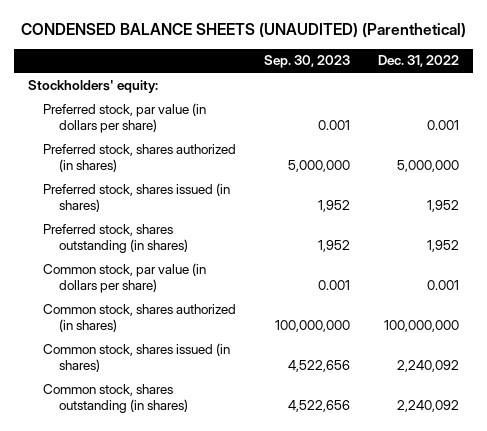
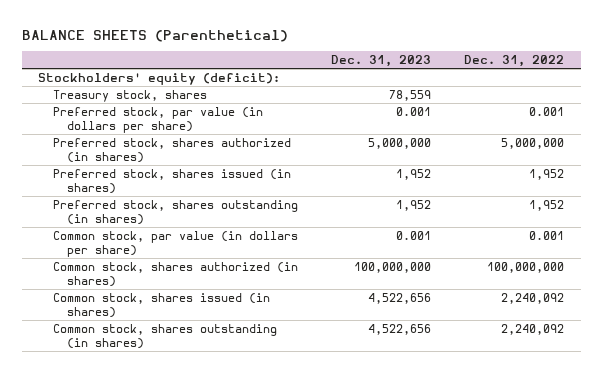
[20,23,466,39] CONDENSED BALANCE SHEETS (UNAUDITED) (Parenthetical) -> [21,29,288,42] BALANCE SHEETS (Parenthetical)
[264,55,351,69] Sep. 30, 2023 -> none
none -> [330,54,431,67] Dec. 31, 2023
[28,79,159,93] Stockholders' equity: -> [38,72,281,85] Stockholders' equity (deficit):
none -> [52,89,207,102] Treasury stock, shares

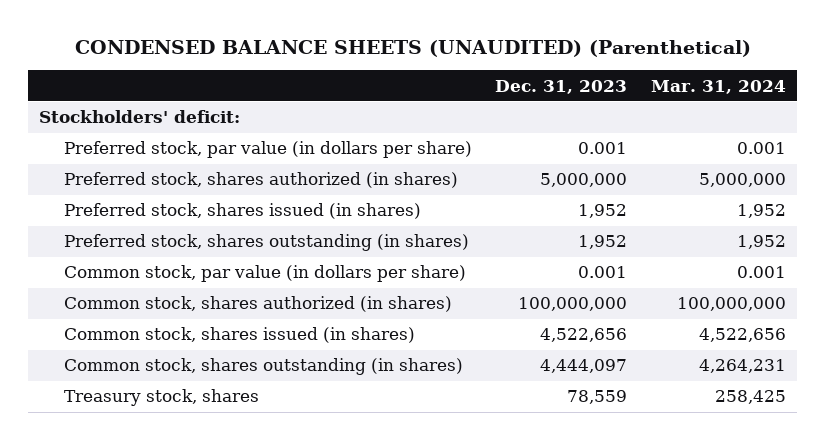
[21,29,288,42] BALANCE SHEETS (Parenthetical) -> [74,39,751,57] CONDENSED BALANCE SHEETS (UNAUDITED) (Parenthetical)
[464,54,565,67] Dec. 31, 2022 -> none
none -> [650,79,786,94] Mar. 31, 2024
[38,72,281,85] Stockholders' equity (deficit): -> [39,110,241,124] Stockholders' deficit:
[367,323,431,335] 4,522,656 -> [540,359,628,374] 4,444,097
[52,89,207,102] Treasury stock, shares -> [64,389,260,407] Treasury stock, shares

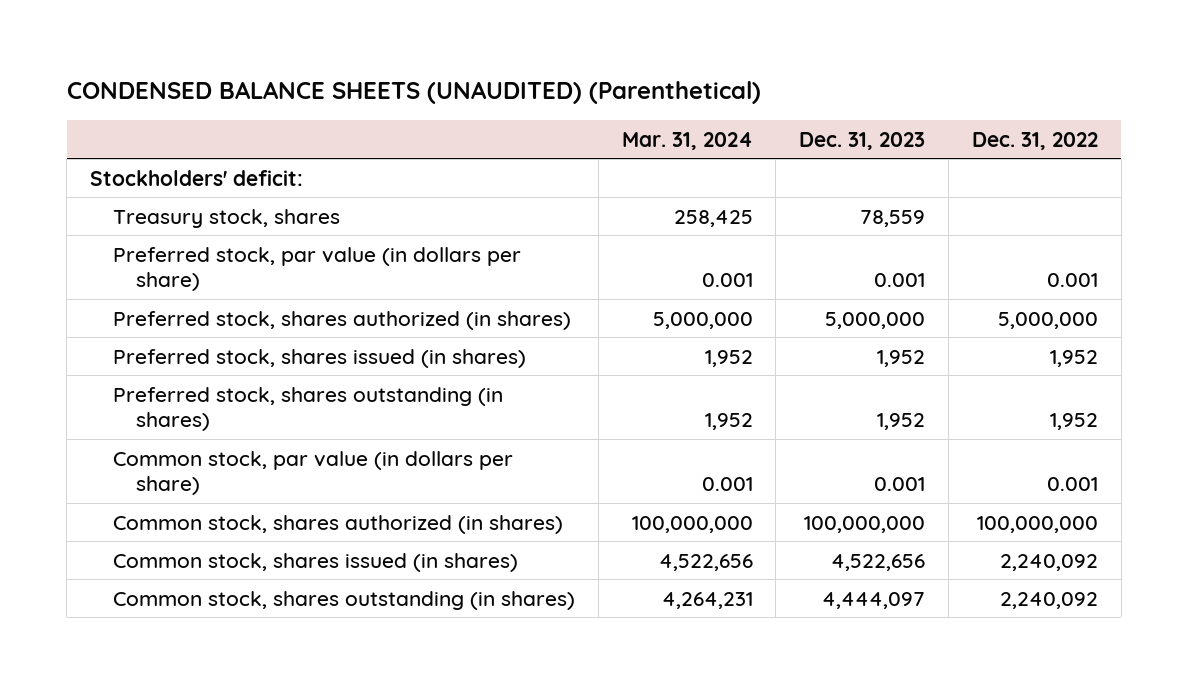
none -> [971,131,1098,150] Dec. 31, 2022
[64,389,260,407] Treasury stock, shares -> [112,208,340,228] Treasury stock, shares

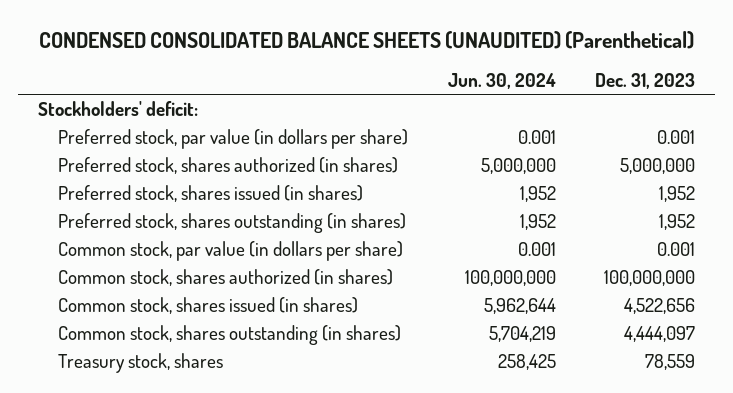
[66,81,761,105] CONDENSED BALANCE SHEETS (UNAUDITED) (Parenthetical) -> [39,30,695,49] CONDENSED CONSOLIDATED BALANCE SHEETS (UNAUDITED) (Parenthetical)
[621,131,753,150] Mar. 31, 2024 -> none
[971,131,1098,150] Dec. 31, 2022 -> none
none -> [447,73,556,90] Jun. 30, 2024
[112,208,340,228] Treasury stock, shares -> [58,352,224,373] Treasury stock, shares

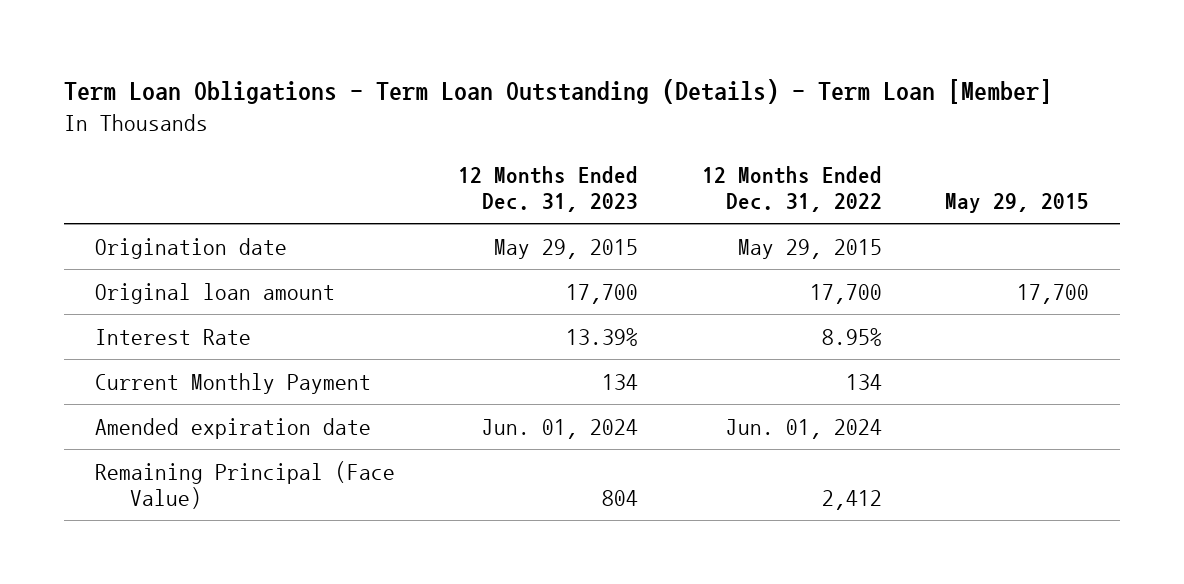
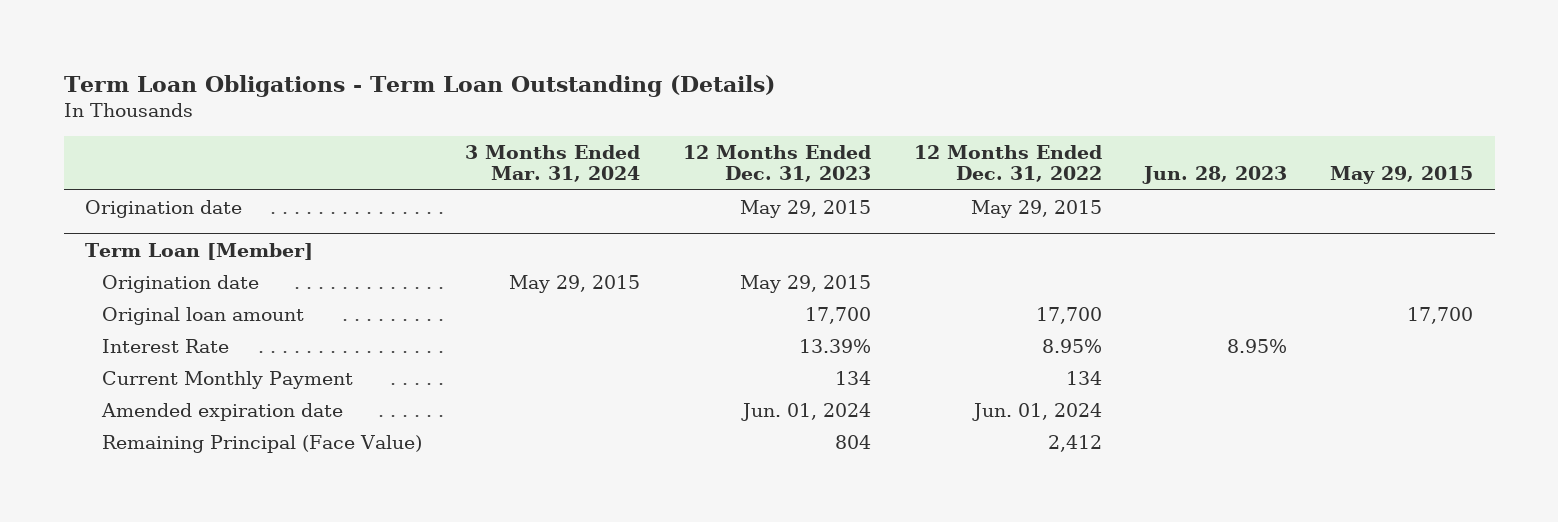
[63,79,1052,105] Term Loan Obligations - Term Loan Outstanding (Details) - Term Loan [Member] -> [63,75,775,98] Term Loan Obligations - Term Loan Outstanding (Details)
none -> [465,144,641,183] 3 Months Ended Mar. 31, 2024
none -> [1142,166,1288,185] Jun. 28, 2023
none -> [84,242,313,260] Term Loan [Member]
none -> [102,274,260,293] Origination date

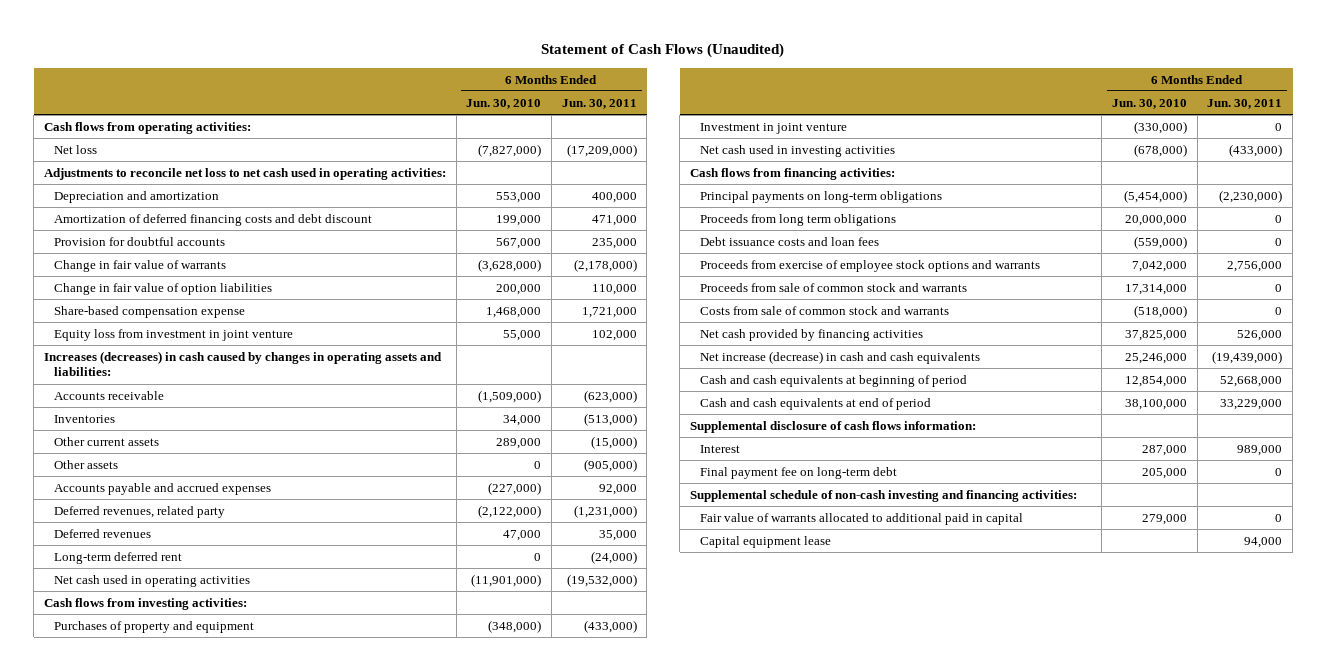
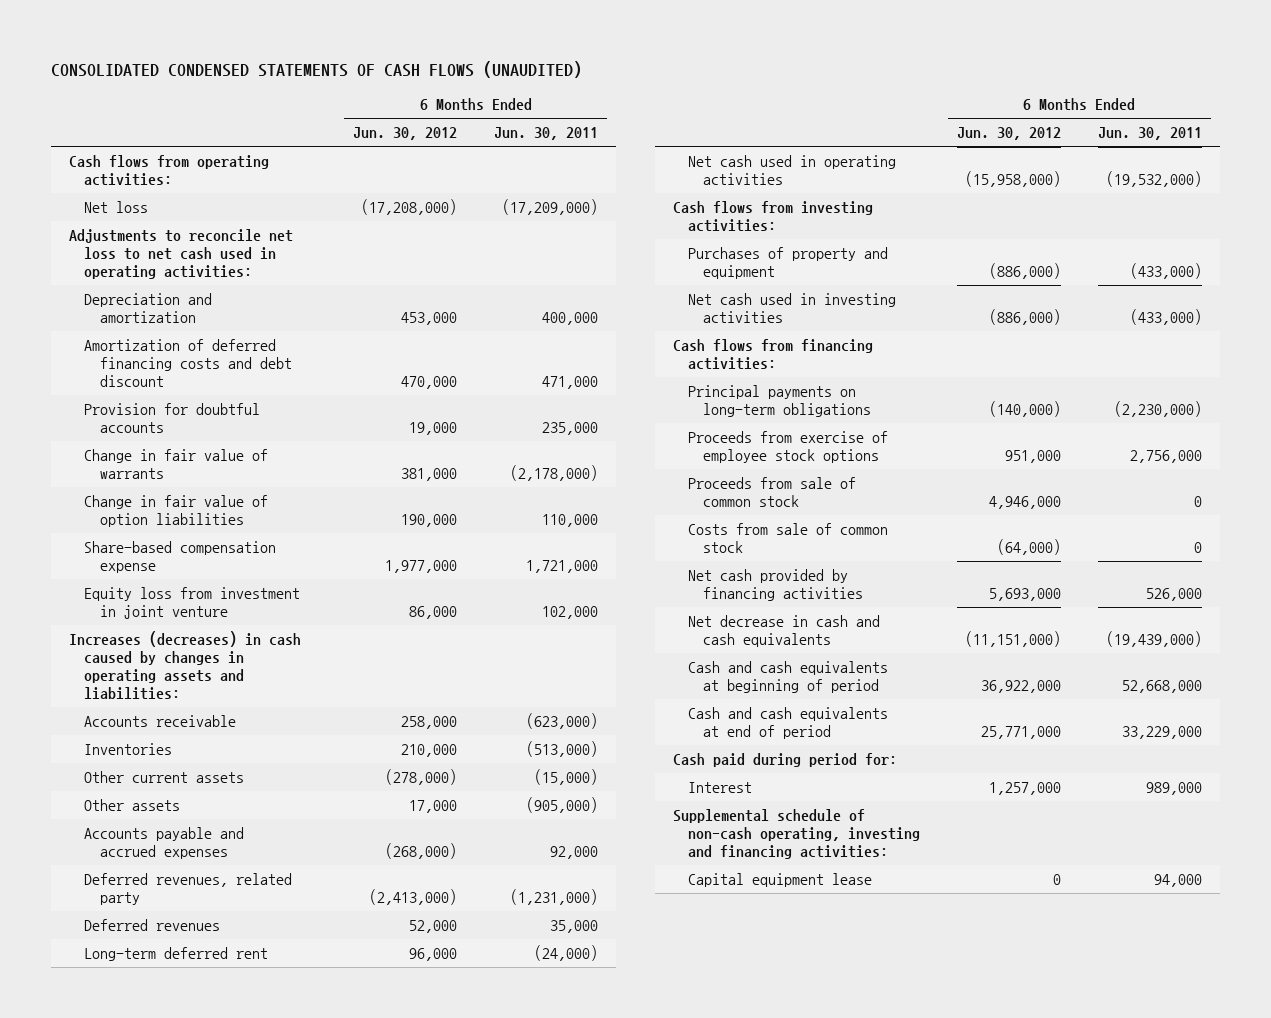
[541,43,785,59] Statement of Cash Flows (Unaudited) -> [50,60,582,78] CONSOLIDATED CONDENSED STATEMENTS OF CASH FLOWS (UNAUDITED)
[466,98,542,109] Jun. 30, 2010 -> none
none -> [353,127,458,141] Jun. 30, 2012
[699,122,847,134] Investment in joint venture -> none
[699,213,896,226] Proceeds from long term obligations -> none
[699,236,879,246] Debt issuance costs and loan fees -> none
[699,259,1040,272] Proceeds from exercise of employee stock options and warrants -> [688,430,889,463] Proceeds from exercise of employee stock options
[699,282,967,292] Proceeds from sale of common stock and warrants -> [688,476,857,507] Proceeds from sale of common stock
[699,305,949,315] Costs from sale of common stock and warrants -> [688,522,889,553] Costs from sale of common stock
[699,350,980,364] Net increase (decrease) in cash and cash equivalents -> [688,614,881,647] Net decrease in cash and cash equivalents
[689,420,976,433] Supplemental disclosure of cash flows information: -> none
none -> [673,752,898,767] Cash paid during period for:
[699,466,897,479] Final payment fee on long-term debt -> none
[699,512,1023,525] Fair value of warrants allocated to additional paid in capital -> none
[689,489,1077,502] Supplemental schedule of non-cash investing and financing activities: -> [673,808,921,859] Supplemental schedule of non-cash operating, investing and financing activities:

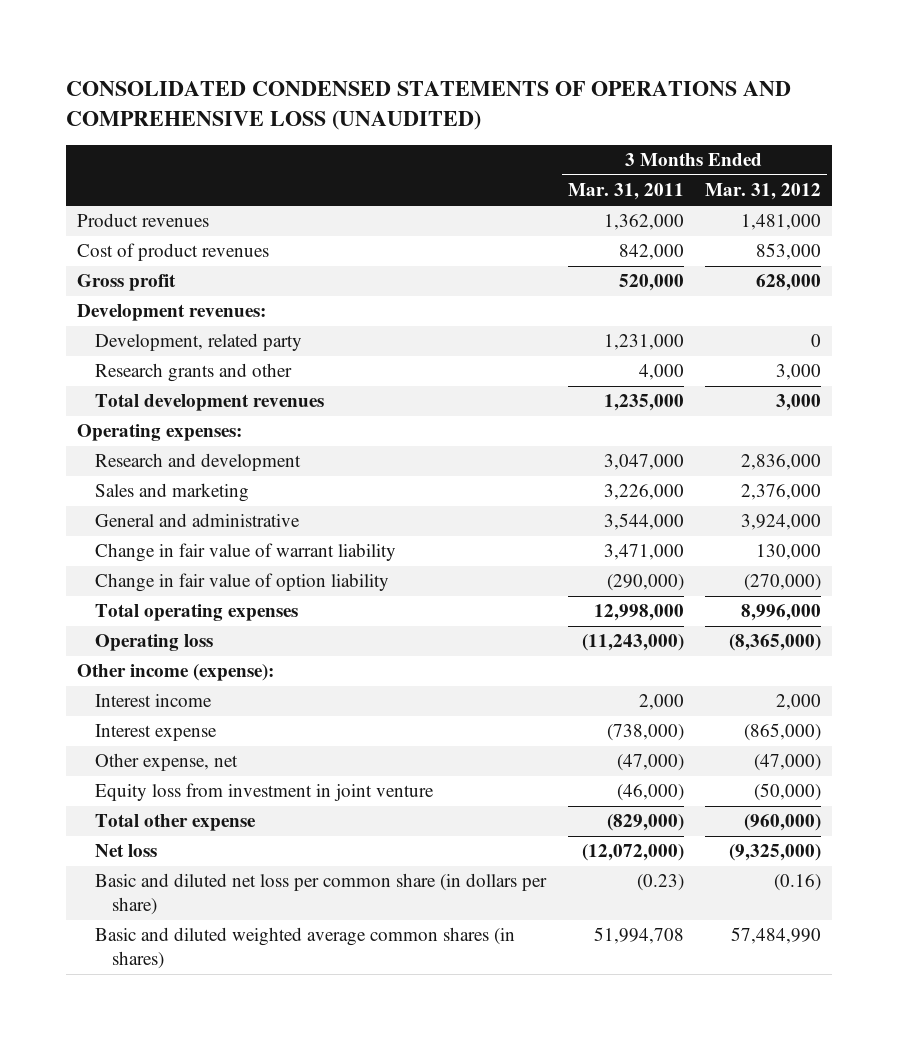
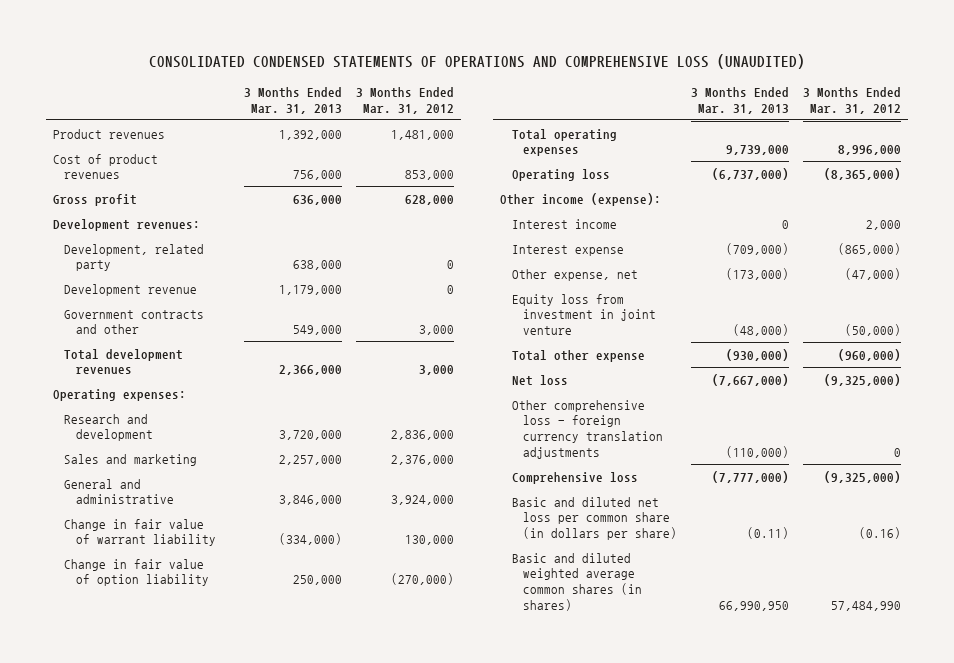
[567,183,684,201] Mar. 31, 2011 -> none
none -> [243,86,342,114] 3 Months Ended Mar. 31, 2013
[94,363,292,383] Research grants and other -> none
none -> [64,283,198,296] Development revenue
none -> [64,309,205,335] Government contracts and other
none -> [511,399,664,460] Other comprehensive loss - foreign currency translation adjustments
none -> [511,471,638,484] Comprehensive loss

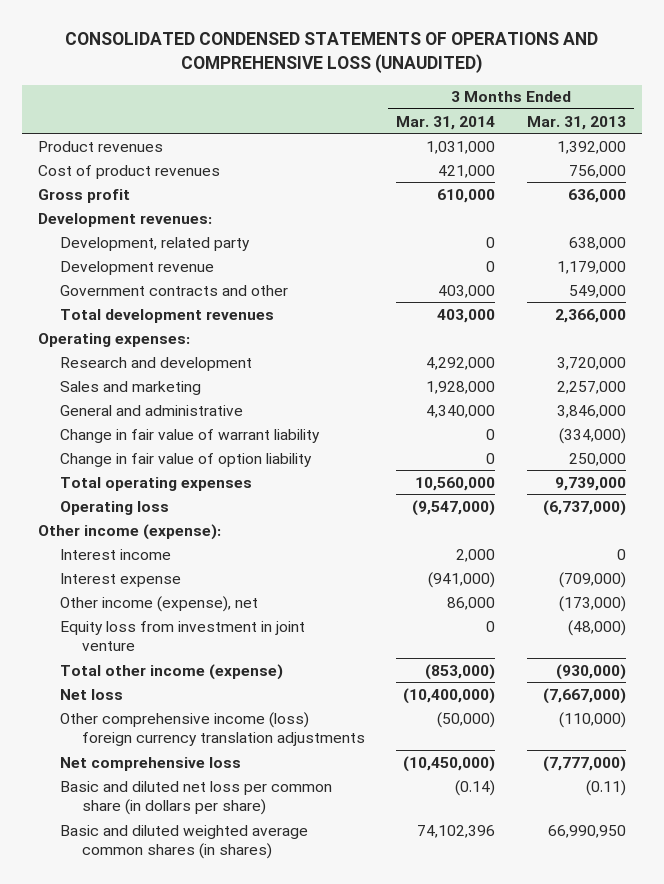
[355,86,454,114] 3 Months Ended Mar. 31, 2012 -> none
none -> [396,115,496,130] Mar. 31, 2014
[511,268,638,281] Other expense, net -> [59,595,258,612] Other income (expense), net
[511,349,645,362] Total other expense -> [59,663,283,680] Total other income (expense)
[511,399,664,460] Other comprehensive loss - foreign currency translation adjustments -> [59,711,365,747] Other comprehensive income (loss) foreign currency translation adjustments
[511,471,638,484] Comprehensive loss -> [59,756,241,771] Net comprehensive loss

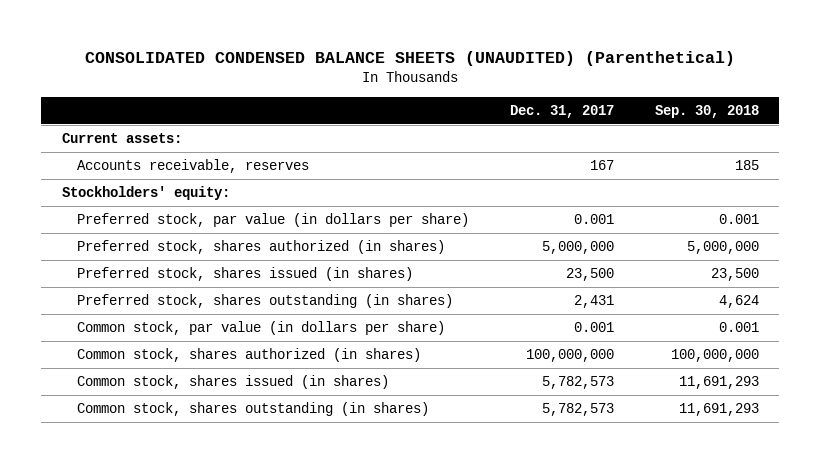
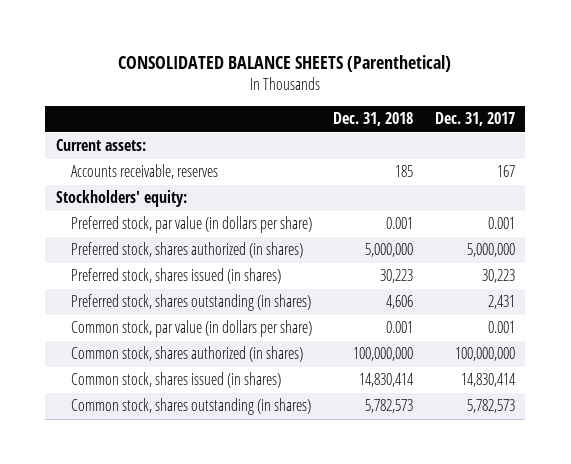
[85,51,736,67] CONSOLIDATED CONDENSED BALANCE SHEETS (UNAUDITED) (Parenthetical) -> [118,55,452,73] CONSOLIDATED BALANCE SHEETS (Parenthetical)
[654,104,759,118] Sep. 30, 2018 -> none
none -> [333,112,414,127] Dec. 31, 2018
[566,268,615,282] 23,500 -> [481,269,515,284] 30,223
[542,376,615,390] 5,782,573 -> [460,373,516,388] 14,830,414

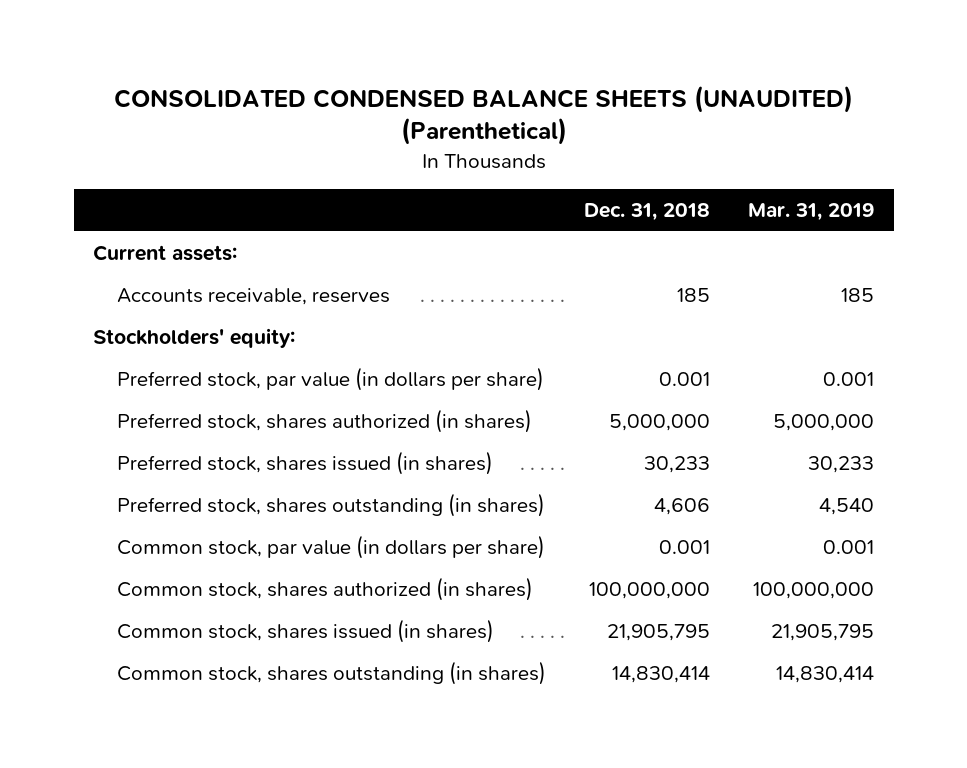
[118,55,452,73] CONSOLIDATED BALANCE SHEETS (Parenthetical) -> [113,84,853,146] CONSOLIDATED CONDENSED BALANCE SHEETS (UNAUDITED) (Parenthetical)
[434,112,515,127] Dec. 31, 2017 -> none
none -> [748,203,875,222] Mar. 31, 2019
[380,269,414,284] 30,223 -> [643,456,710,474] 30,233
[359,373,415,388] 14,830,414 -> [606,624,710,642] 21,905,795
[365,399,414,414] 5,782,573 -> [611,666,710,684] 14,830,414

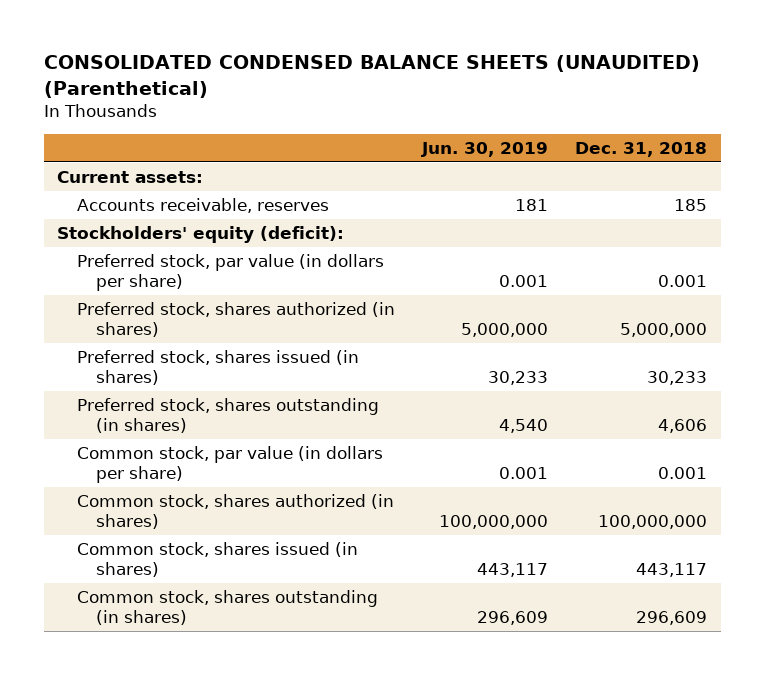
[748,203,875,222] Mar. 31, 2019 -> none
none -> [420,141,548,157] Jun. 30, 2019
[93,328,296,349] Stockholders' equity: -> [57,226,345,244] Stockholders' equity (deficit):
[606,624,710,642] 21,905,795 -> [636,563,708,578] 443,117
[611,666,710,684] 14,830,414 -> [636,611,708,626] 296,609

